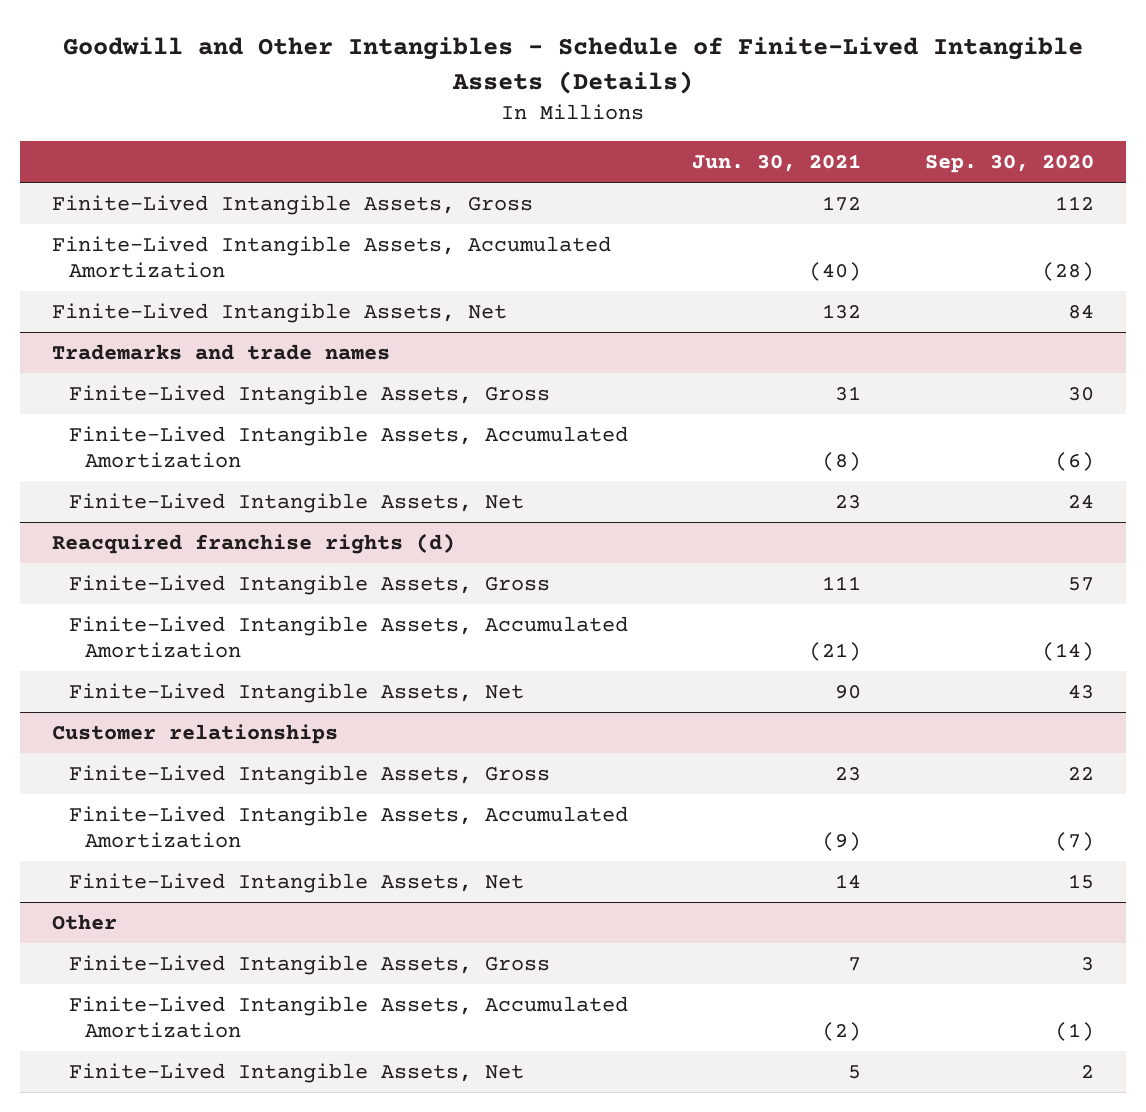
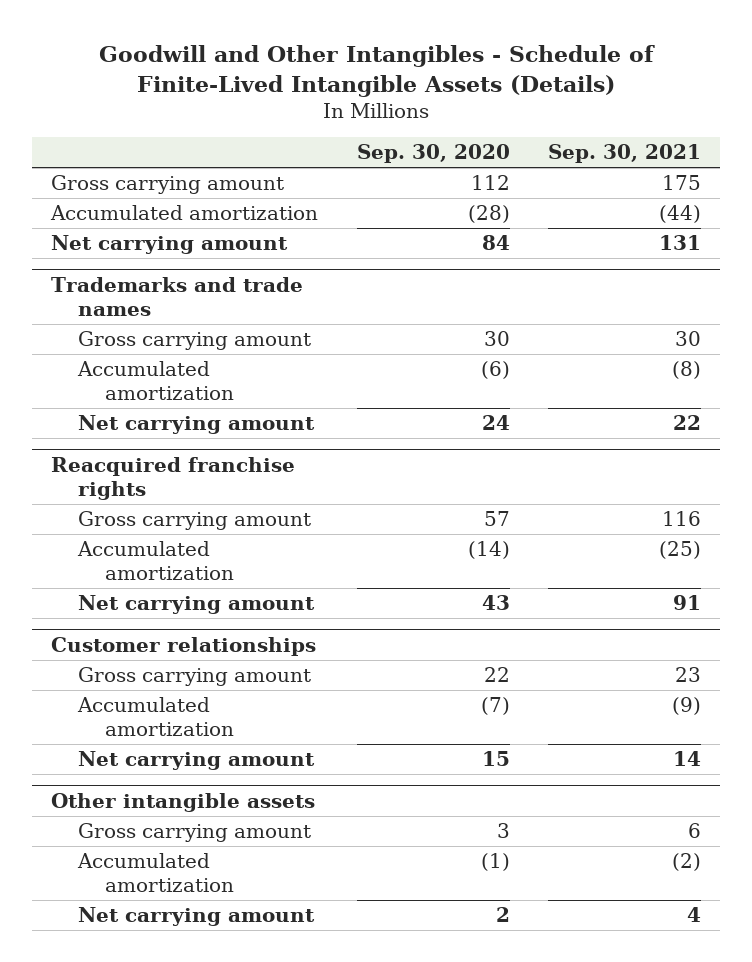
[691,153,861,172] Jun. 30, 2021 -> none
none -> [548,144,702,164] Sep. 30, 2021
[52,195,534,216] Finite-Lived Intangible Assets, Gross -> [50,175,284,195] Gross carrying amount
[52,236,612,278] Finite-Lived Intangible Assets, Accumulated Amortization -> [49,205,318,221] Accumulated amortization
[52,303,508,324] Finite-Lived Intangible Assets, Net -> [50,235,288,255] Net carrying amount
[68,385,550,406] Finite-Lived Intangible Assets, Gross -> [78,331,312,351] Gross carrying amount
[68,426,628,468] Finite-Lived Intangible Assets, Accumulated Amortization -> [77,361,235,400] Accumulated amortization
[68,493,524,514] Finite-Lived Intangible Assets, Net -> [78,415,316,435] Net carrying amount
[52,533,456,555] Reacquired franchise rights (d) -> [50,456,295,500] Reacquired franchise rights
[68,575,550,596] Finite-Lived Intangible Assets, Gross -> [78,511,312,531] Gross carrying amount
[68,616,628,658] Finite-Lived Intangible Assets, Accumulated Amortization -> [77,541,235,580] Accumulated amortization
[68,683,524,704] Finite-Lived Intangible Assets, Net -> [78,595,316,615] Net carrying amount
[68,765,550,786] Finite-Lived Intangible Assets, Gross -> [78,667,312,687] Gross carrying amount
[68,806,628,848] Finite-Lived Intangible Assets, Accumulated Amortization -> [77,697,235,736] Accumulated amortization
[68,873,524,894] Finite-Lived Intangible Assets, Net -> [78,751,316,771] Net carrying amount
[52,914,118,931] Other -> [50,792,315,812] Other intangible assets
[68,955,550,976] Finite-Lived Intangible Assets, Gross -> [78,823,312,843] Gross carrying amount
[68,996,628,1038] Finite-Lived Intangible Assets, Accumulated Amortization -> [77,853,235,892] Accumulated amortization
[68,1063,524,1084] Finite-Lived Intangible Assets, Net -> [78,907,316,927] Net carrying amount

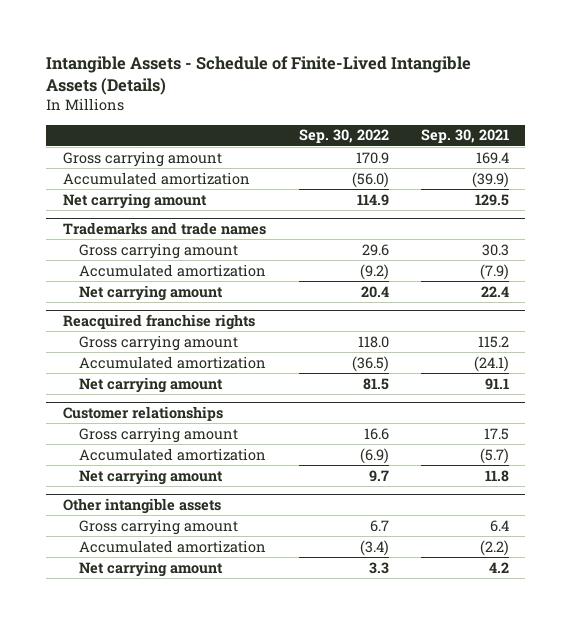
[99,44,656,97] Goodwill and Other Intangibles - Schedule of Finite-Lived Intangible Assets (Details) -> [46,55,472,96] Intangible Assets - Schedule of Finite-Lived Intangible Assets (Details)
[356,144,510,164] Sep. 30, 2020 -> none
none -> [298,129,389,144] Sep. 30, 2022
[662,175,702,191] 175 -> [476,151,510,164] 169.4
[659,205,702,224] (44) -> [472,171,510,188] (39.9)
[659,235,702,251] 131 -> [475,193,510,206] 129.5
[675,331,702,347] 30 -> [482,243,510,256] 30.3
[672,361,702,380] (8) -> [480,263,510,280] (7.9)
[673,415,702,431] 22 -> [481,285,510,297] 22.4
[662,511,702,527] 116 -> [478,335,510,348] 115.2
[659,541,702,560] (25) -> [474,355,510,372] (24.1)
[673,595,702,611] 91 -> [485,377,510,390] 91.1
[675,667,702,683] 23 -> [484,427,510,440] 17.5
[672,697,702,716] (9) -> [480,447,510,464] (5.7)
[673,751,702,767] 14 -> [485,469,510,482] 11.8
[688,823,702,839] 6 -> [490,519,510,532] 6.4
[672,853,702,872] (2) -> [480,539,510,556] (2.2)
[687,907,702,923] 4 -> [489,561,510,573] 4.2

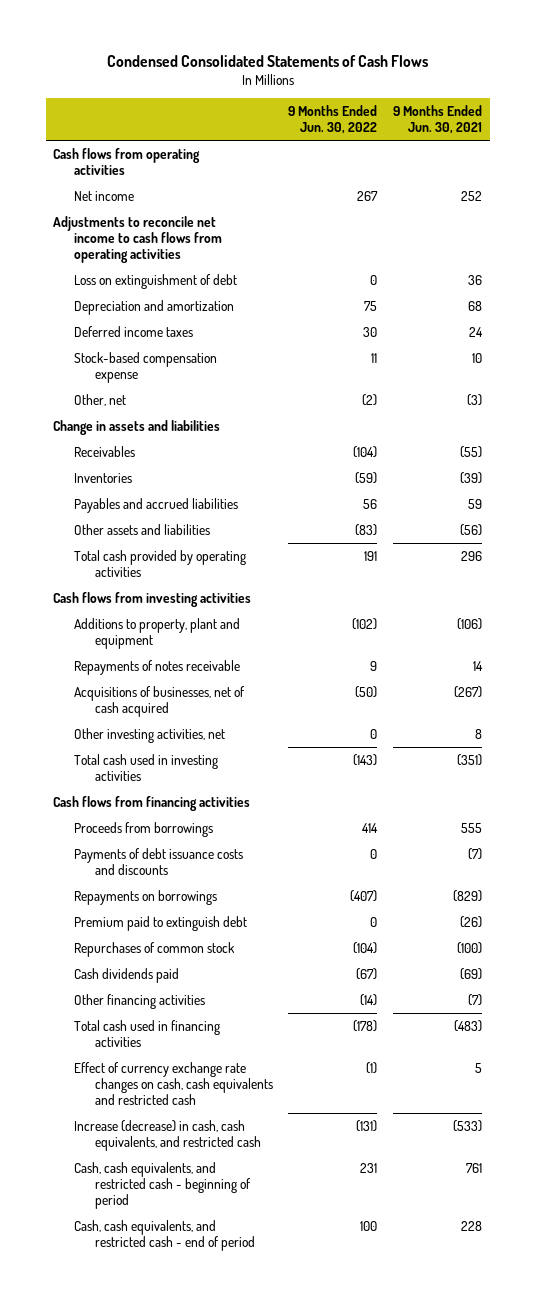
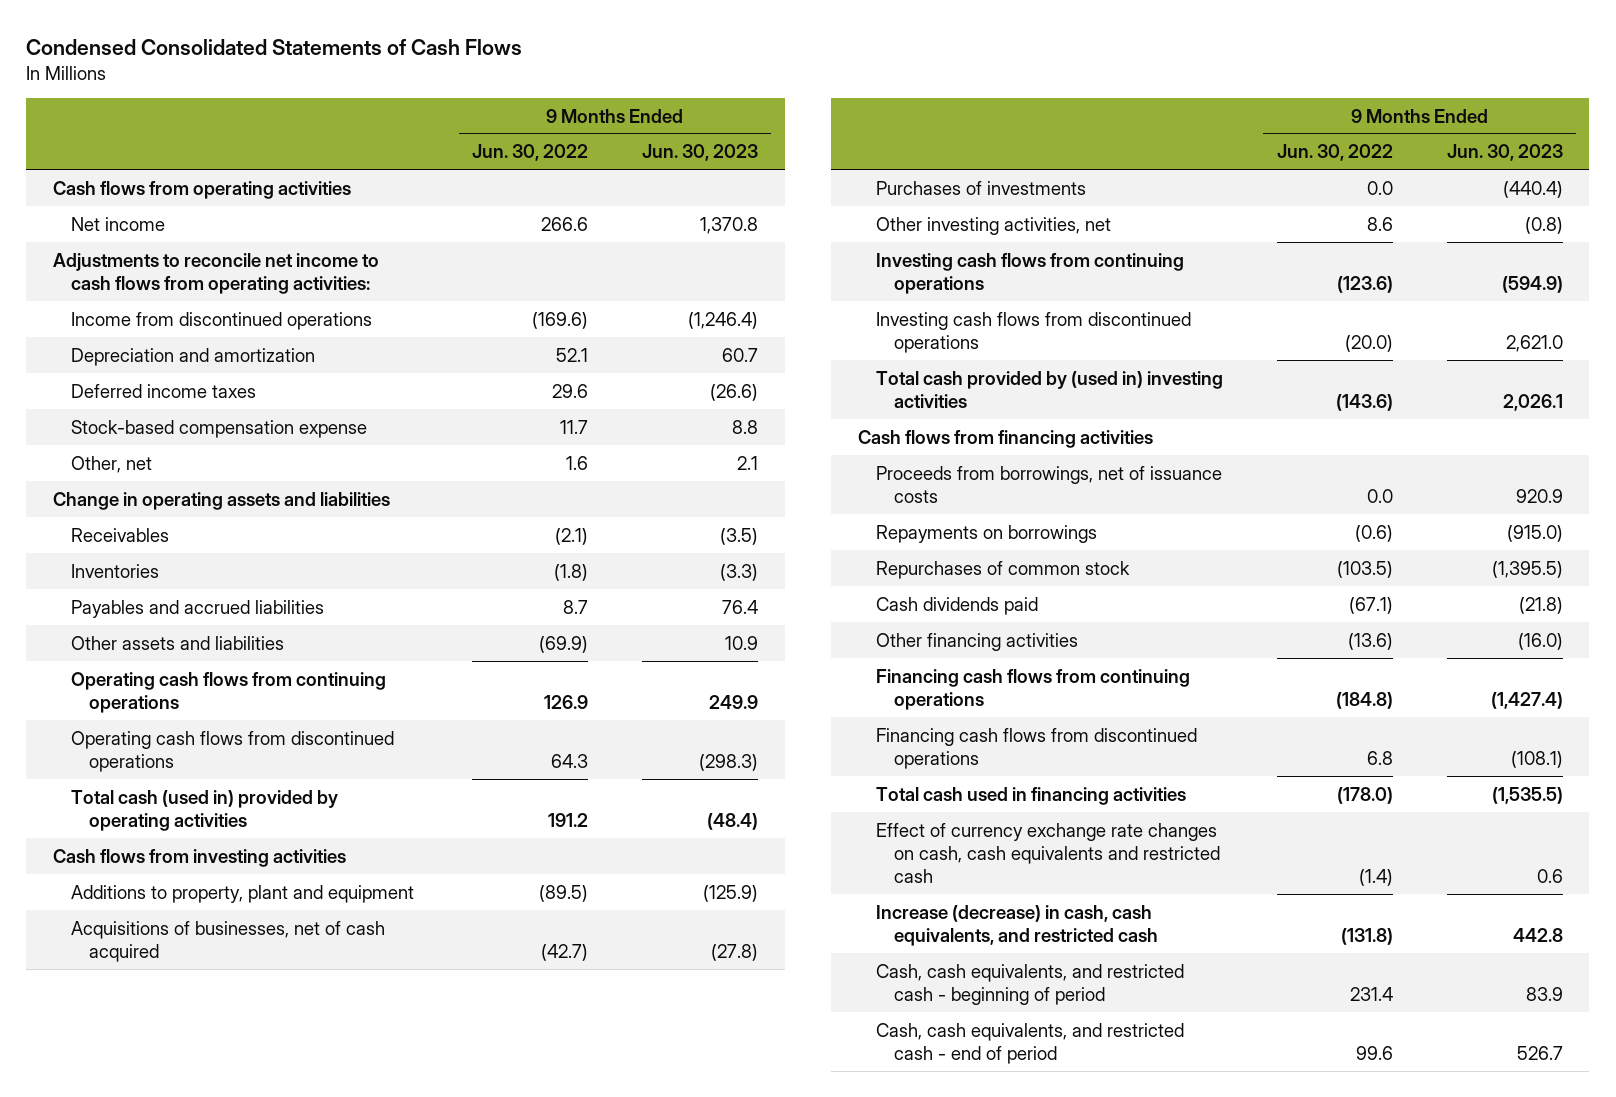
[392,105,482,135] 9 Months Ended Jun. 30, 2021 -> none
none -> [641,144,758,162] Jun. 30, 2023
[74,274,238,290] Loss on extinguishment of debt -> none
[357,191,379,202] 267 -> [541,216,589,231] 266.6
[53,216,223,264] Adjustments to reconcile net income to cash flows from operating activities -> [53,252,380,294] Adjustments to reconcile net income to cash flows from operating activities:
none -> [71,311,373,330] Income from discontinued operations
[364,301,378,312] 75 -> [556,347,589,362] 52.1
[363,327,378,338] 30 -> [552,383,589,398] 29.6
[371,353,378,364] 11 -> [560,419,589,434] 11.7
[362,394,378,407] (2) -> [566,455,589,470] 1.6
[53,420,221,436] Change in assets and liabilities -> [53,491,391,510] Change in operating assets and liabilities
[353,446,378,459] (104) -> [555,527,589,545] (2.1)
[355,472,378,485] (59) -> [554,563,589,581] (1.8)
[363,499,378,510] 56 -> [563,599,589,614] 8.7
[355,524,378,537] (83) -> [539,635,589,653] (69.9)
none -> [71,671,387,713] Operating cash flows from continuing operations
none -> [71,730,395,772] Operating cash flows from discontinued operations
[74,550,247,578] Total cash provided by operating activities -> [71,789,339,831] Total cash (used in) provided by operating activities
[364,551,378,562] 191 -> [548,812,589,827] 191.2
[74,660,241,676] Repayments of notes receivable -> none
[352,618,378,631] (102) -> [539,884,589,902] (89.5)
[355,686,378,699] (50) -> [541,943,589,961] (42.7)
none -> [875,180,1086,195] Purchases of investments
[370,729,378,740] 0 -> [1366,216,1393,231] 8.6
none -> [875,252,1184,294] Investing cash flows from continuing operations
none -> [875,311,1191,353] Investing cash flows from discontinued operations
[74,754,219,782] Total cash used in investing activities -> [875,370,1223,408] Total cash provided by (used in) investing activities
[353,754,378,767] (143) -> [1335,393,1393,411] (143.6)
[74,848,244,876] Payments of debt issuance costs and discounts -> none
[74,916,248,932] Premium paid to extinguish debt -> none
[74,822,214,838] Proceeds from borrowings -> [875,465,1222,503] Proceeds from borrowings, net of issuance costs
[362,823,379,834] 414 -> [1366,488,1393,503] 0.0
[350,890,378,903] (407) -> [1354,524,1393,542] (0.6)
[353,942,378,955] (104) -> [1336,560,1393,578] (103.5)
[356,968,378,981] (67) -> [1348,596,1393,614] (67.1)
[360,994,378,1007] (14) -> [1347,632,1393,650] (13.6)
none -> [875,668,1190,710] Financing cash flows from continuing operations
none -> [875,727,1197,769] Financing cash flows from discontinued operations
[353,1020,378,1033] (178) -> [1336,786,1393,804] (178.0)
[366,1062,378,1075] (1) -> [1358,869,1393,887] (1.4)
[356,1120,378,1133] (131) -> [1340,927,1393,945] (131.8)
[360,1163,378,1174] 231 -> [1349,986,1393,1001] 231.4
[360,1221,378,1232] 100 -> [1355,1045,1393,1060] 99.6

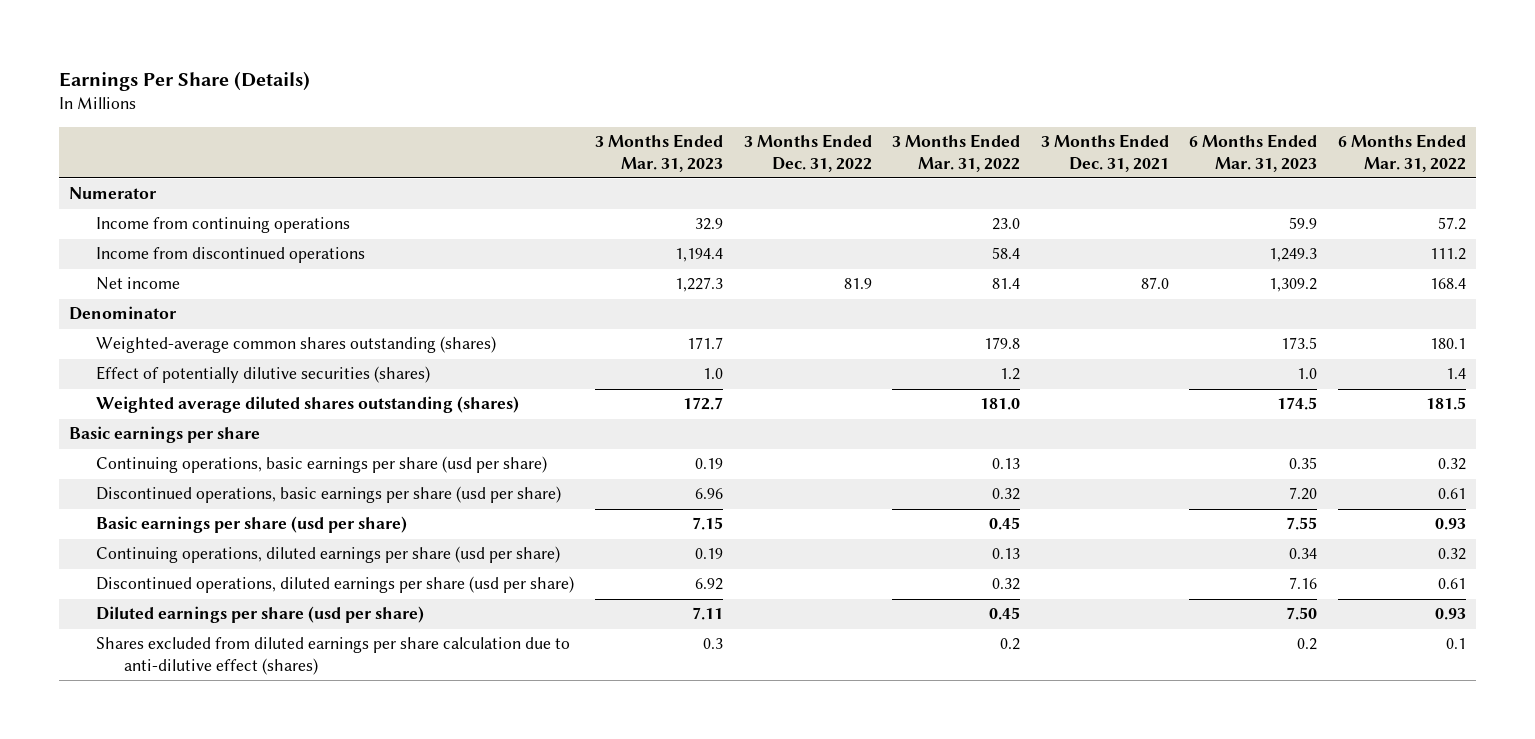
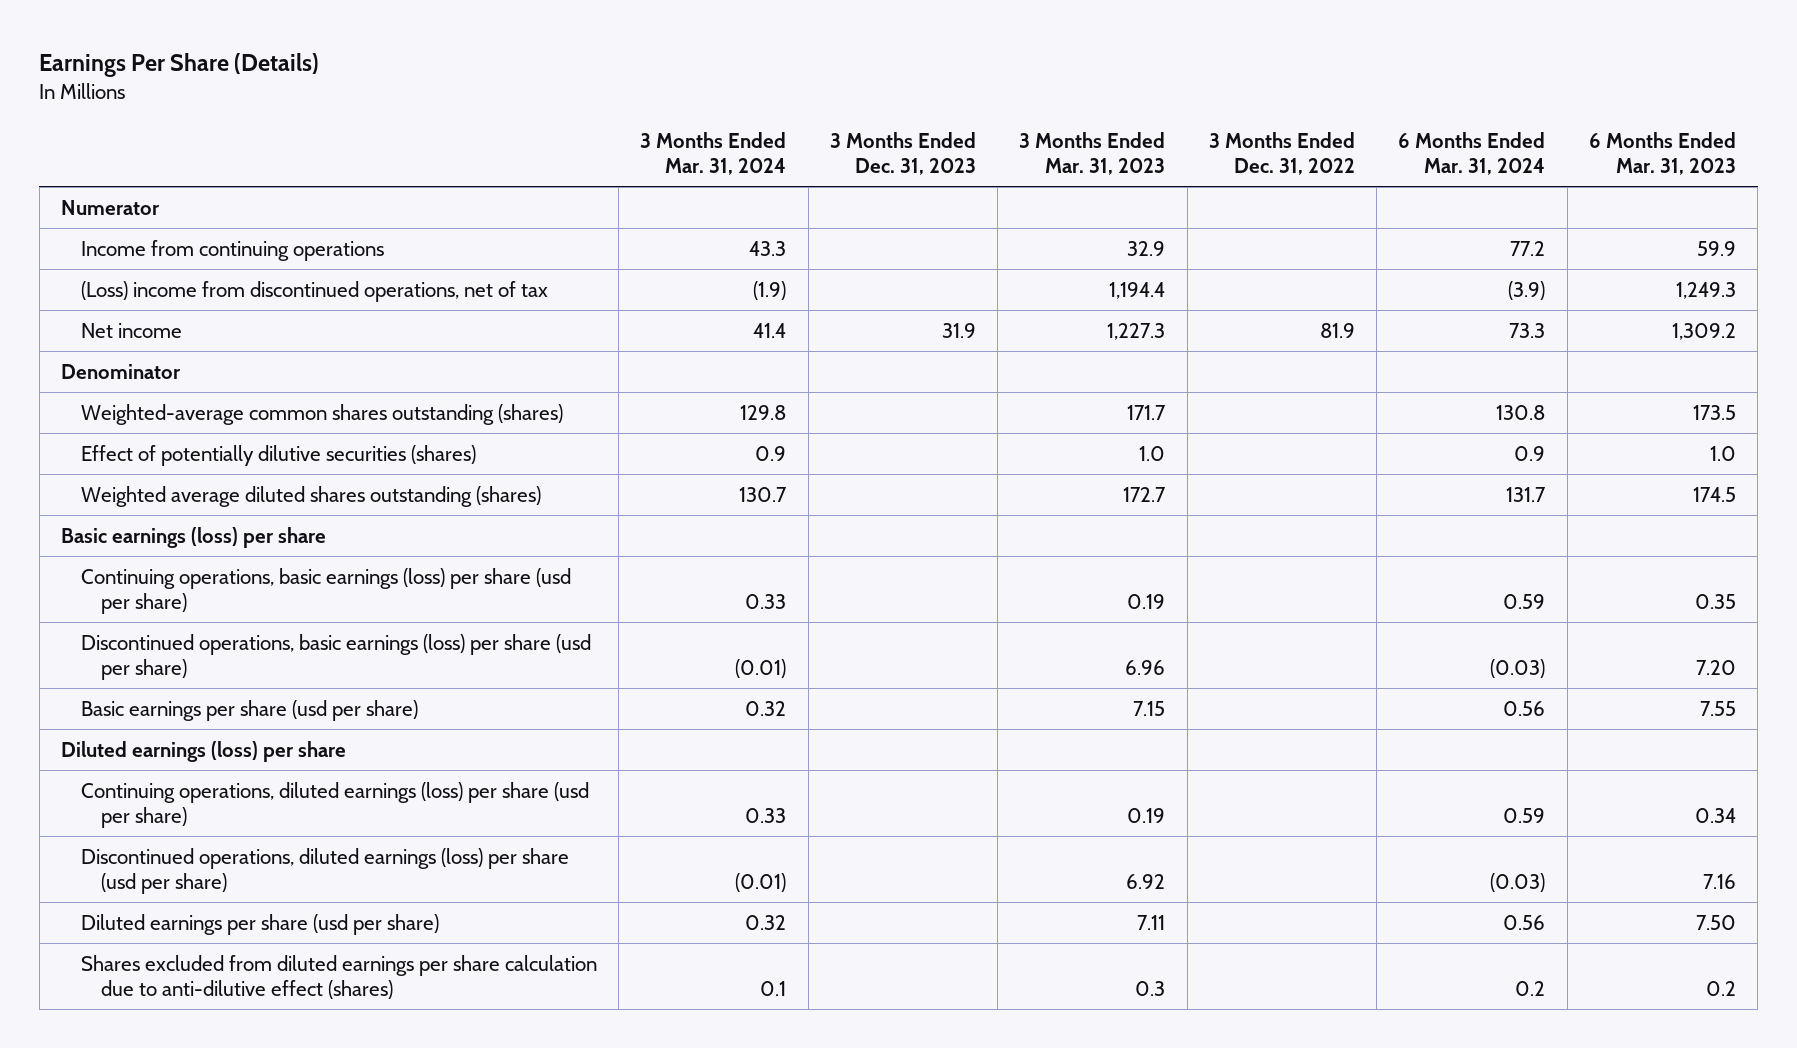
[892,134,1021,172] 3 Months Ended Mar. 31, 2022 -> none
[1040,134,1169,172] 3 Months Ended Dec. 31, 2021 -> none
[1337,134,1466,172] 6 Months Ended Mar. 31, 2022 -> none
none -> [640,131,787,175] 3 Months Ended Mar. 31, 2024
none -> [829,131,976,175] 3 Months Ended Dec. 31, 2023
none -> [1398,131,1546,175] 6 Months Ended Mar. 31, 2024
[96,247,366,264] Income from discontinued operations -> [80,280,548,302] (Loss) income from discontinued operations, net of tax
[69,426,261,444] Basic earnings per share -> [61,526,327,548] Basic earnings (loss) per share
[96,456,548,474] Continuing operations, basic earnings per share (usd per share) -> [80,567,571,614] Continuing operations, basic earnings (loss) per share (usd per share)
[96,486,562,504] Discontinued operations, basic earnings per share (usd per share) -> [80,633,591,680] Discontinued operations, basic earnings (loss) per share (usd per share)
none -> [61,740,347,762] Diluted earnings (loss) per share
[96,546,561,564] Continuing operations, diluted earnings per share (usd per share) -> [80,781,589,828] Continuing operations, diluted earnings (loss) per share (usd per share)
[96,576,575,594] Discontinued operations, diluted earnings per share (usd per share) -> [80,847,569,894] Discontinued operations, diluted earnings (loss) per share (usd per share)

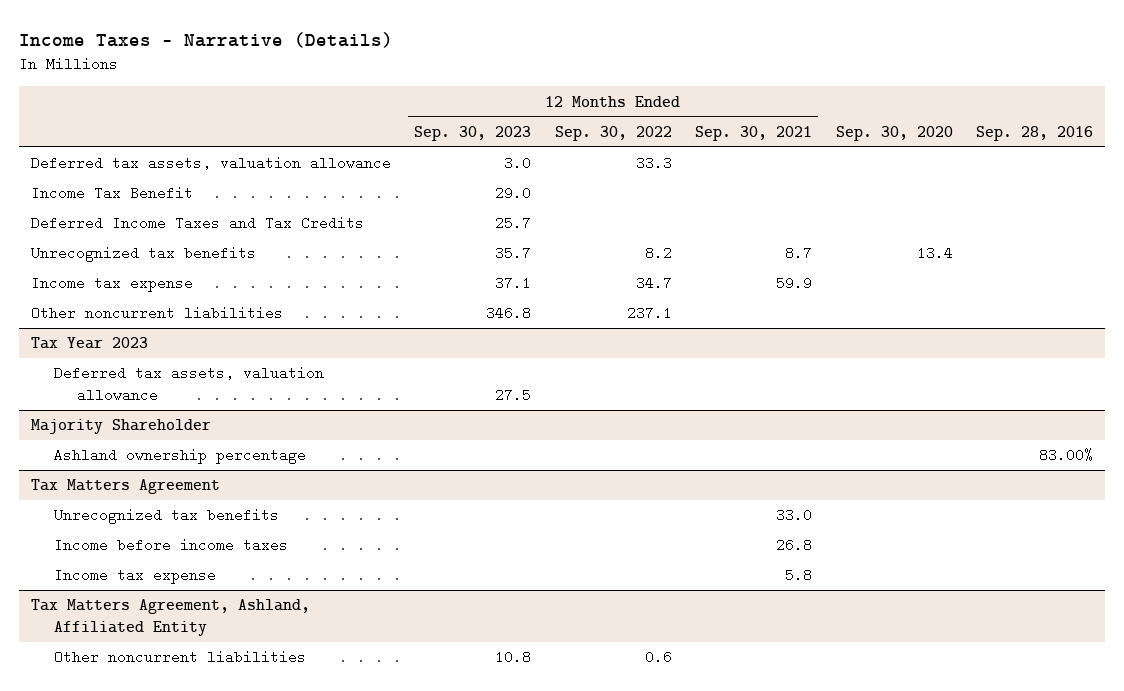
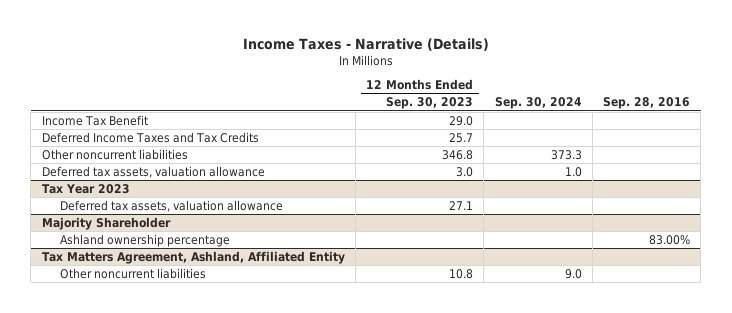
[554,125,672,141] Sep. 30, 2022 -> none
[695,125,813,141] Sep. 30, 2021 -> none
[835,125,953,141] Sep. 30, 2020 -> none
none -> [494,97,582,110] Sep. 30, 2024
[30,246,256,263] Unrecognized tax benefits -> none
[30,276,193,293] Income tax expense -> none
[30,156,391,171] Deferred tax assets, valuation allowance -> [41,165,265,178] Deferred tax assets, valuation allowance
[495,388,532,403] 27.5 -> [449,200,474,210] 27.1
[30,479,220,495] Tax Matters Agreement -> none
[53,508,279,525] Unrecognized tax benefits -> none
[53,538,288,553] Income before income taxes -> none
[53,568,216,585] Income tax expense -> none

